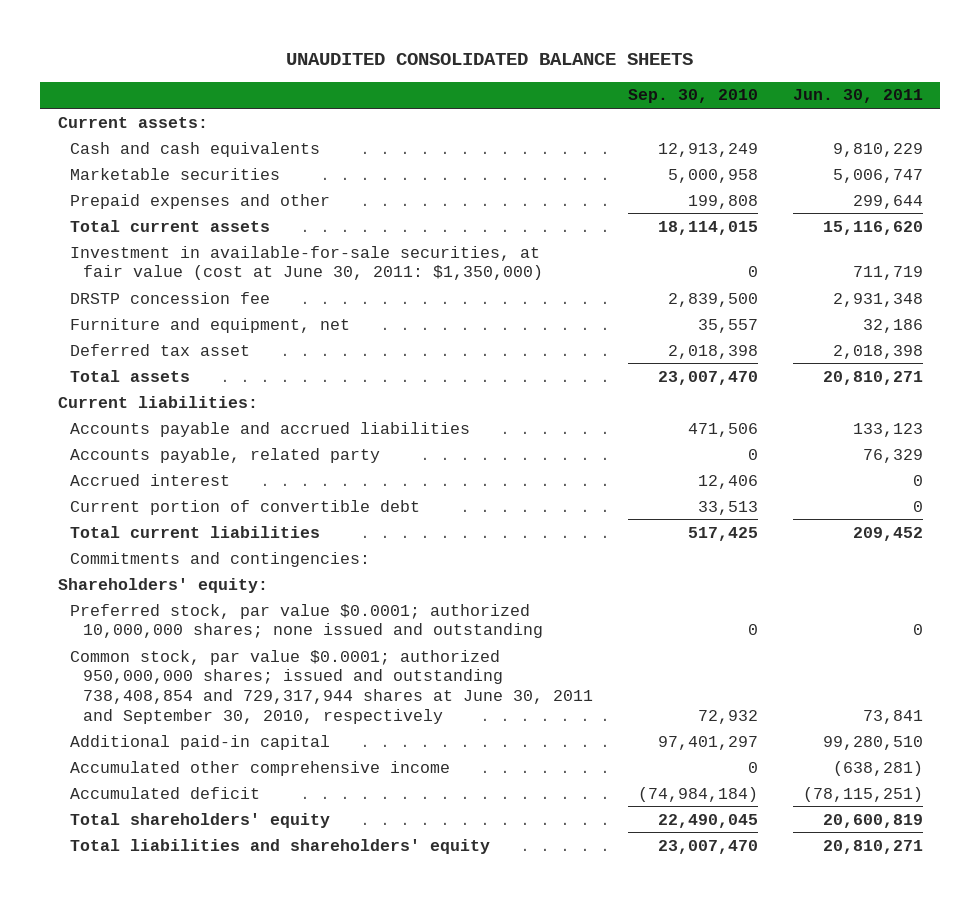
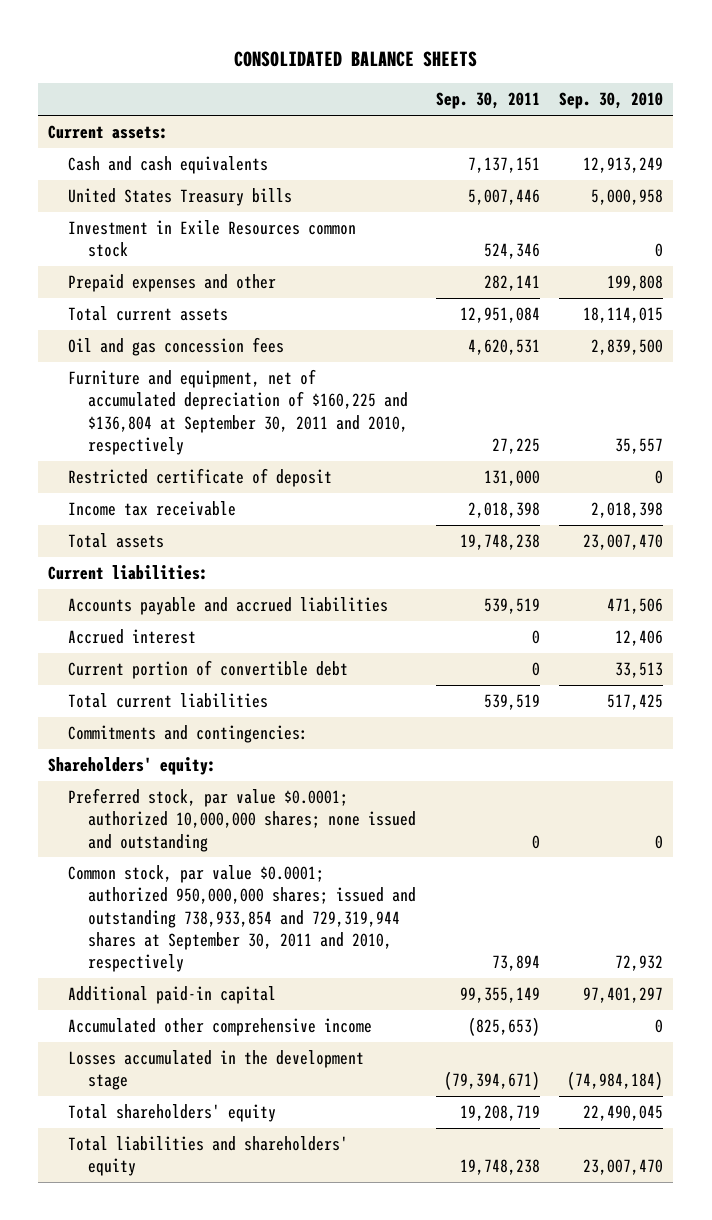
[286,53,694,66] UNAUDITED CONSOLIDATED BALANCE SHEETS -> [233,50,477,67] CONSOLIDATED BALANCE SHEETS
[792,89,923,104] Jun. 30, 2011 -> none
none -> [435,92,540,110] Sep. 30, 2011
[70,167,281,180] Marketable securities -> [67,188,292,207] United States Treasury bills
none -> [67,220,356,258] Investment in Exile Resources common stock
[70,245,543,281] Investment in available-for-sale securities, at fair value (cost at June 30, 2011: $1,350,000) -> none
[70,291,271,304] DRSTP concession fee -> [67,337,284,357] Oil and gas concession fees
[70,317,351,333] Furniture and equipment, net -> [67,369,408,455] Furniture and equipment, net of accumulated depreciation of $160,225 and $136,804 at September 30, 2011 and 2010, respectively
none -> [67,468,332,488] Restricted certificate of deposit
[70,343,251,356] Deferred tax asset -> [67,501,236,517] Income tax receivable
[70,447,381,463] Accounts payable, related party -> none
[70,649,593,724] Common stock, par value $0.0001; authorized 950,000,000 shares; issued and outstanding 738,408,854 and 729,317,944 shares at June 30, 2011 and September 30, 2010, respectively -> [67,865,416,973] Common stock, par value $0.0001; authorized 950,000,000 shares; issued and outstanding 738,933,854 and 729,319,944 shares at September 30, 2011 and 2010, respectively
[70,786,261,799] Accumulated deficit -> [67,1050,364,1091] Losses accumulated in the development stage

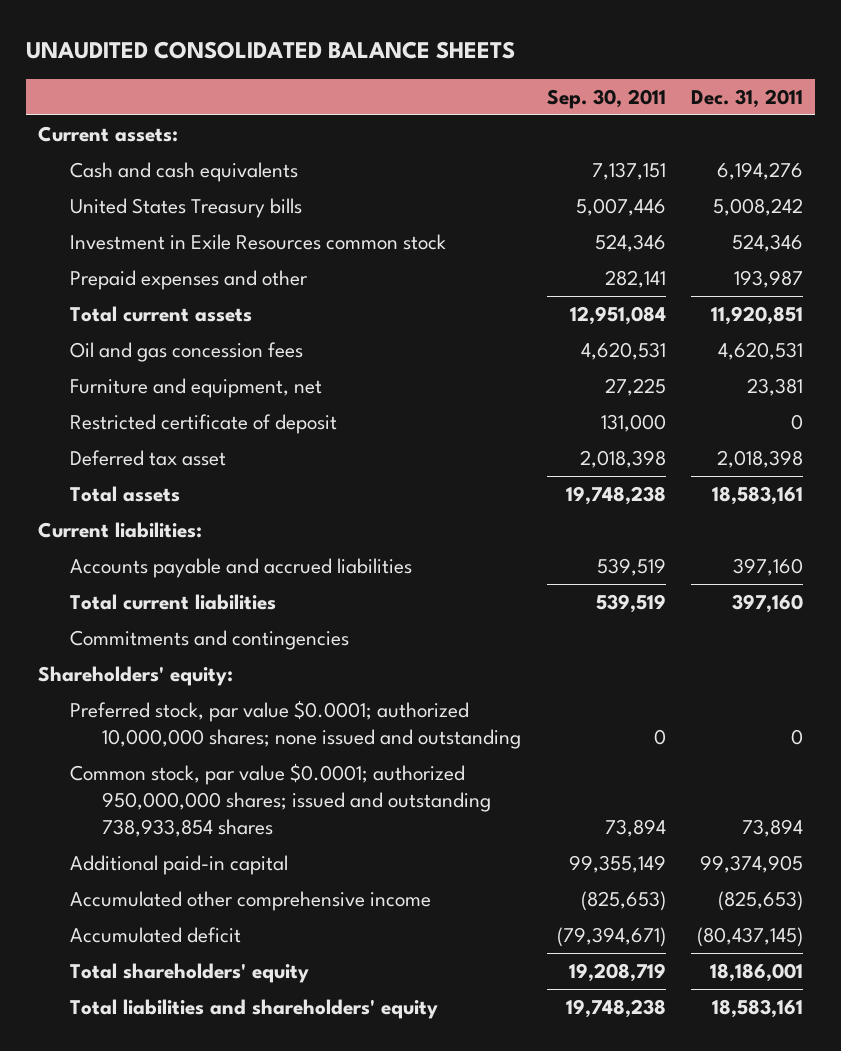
[233,50,477,67] CONSOLIDATED BALANCE SHEETS -> [25,40,515,59] UNAUDITED CONSOLIDATED BALANCE SHEETS
[559,92,664,110] Sep. 30, 2010 -> none
none -> [690,88,803,108] Dec. 31, 2011
[67,369,408,455] Furniture and equipment, net of accumulated depreciation of $160,225 and $136,804 at September 30, 2011 and 2010, respectively -> [70,377,323,398] Furniture and equipment, net
[67,501,236,517] Income tax receivable -> [70,449,227,466] Deferred tax asset
[67,629,196,645] Accrued interest -> none
[67,660,348,680] Current portion of convertible debt -> none
[67,725,308,744] Commitments and contingencies: -> [70,629,350,650] Commitments and contingencies
[67,865,416,973] Common stock, par value $0.0001; authorized 950,000,000 shares; issued and outstanding 738,933,854 and 729,319,944 shares at September 30, 2011 and 2010, respectively -> [70,762,492,837] Common stock, par value $0.0001; authorized 950,000,000 shares; issued and outstanding 738,933,854 shares
[67,1050,364,1091] Losses accumulated in the development stage -> [70,926,242,943] Accumulated deficit

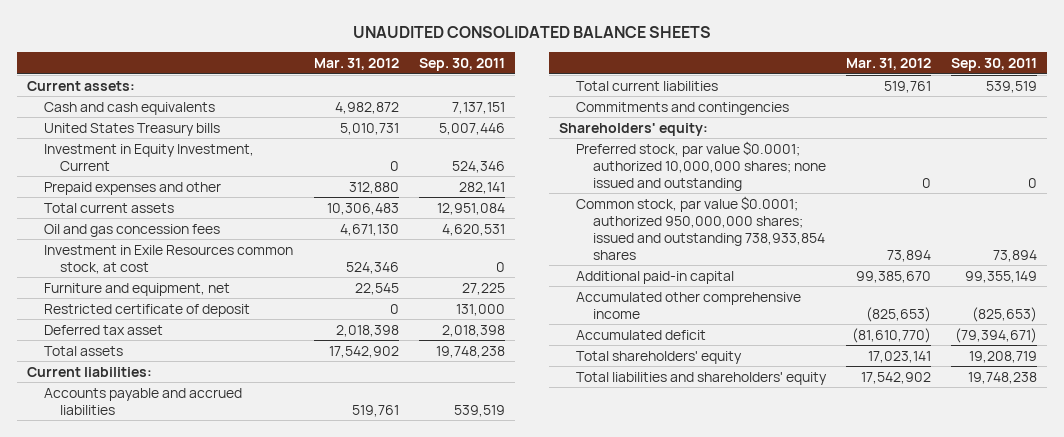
[690,88,803,108] Dec. 31, 2011 -> none
none -> [313,58,399,71] Mar. 31, 2012
[70,233,447,250] Investment in Exile Resources common stock -> [43,143,254,171] Investment in Equity Investment, Current
none -> [43,244,293,274] Investment in Exile Resources common stock, at cost

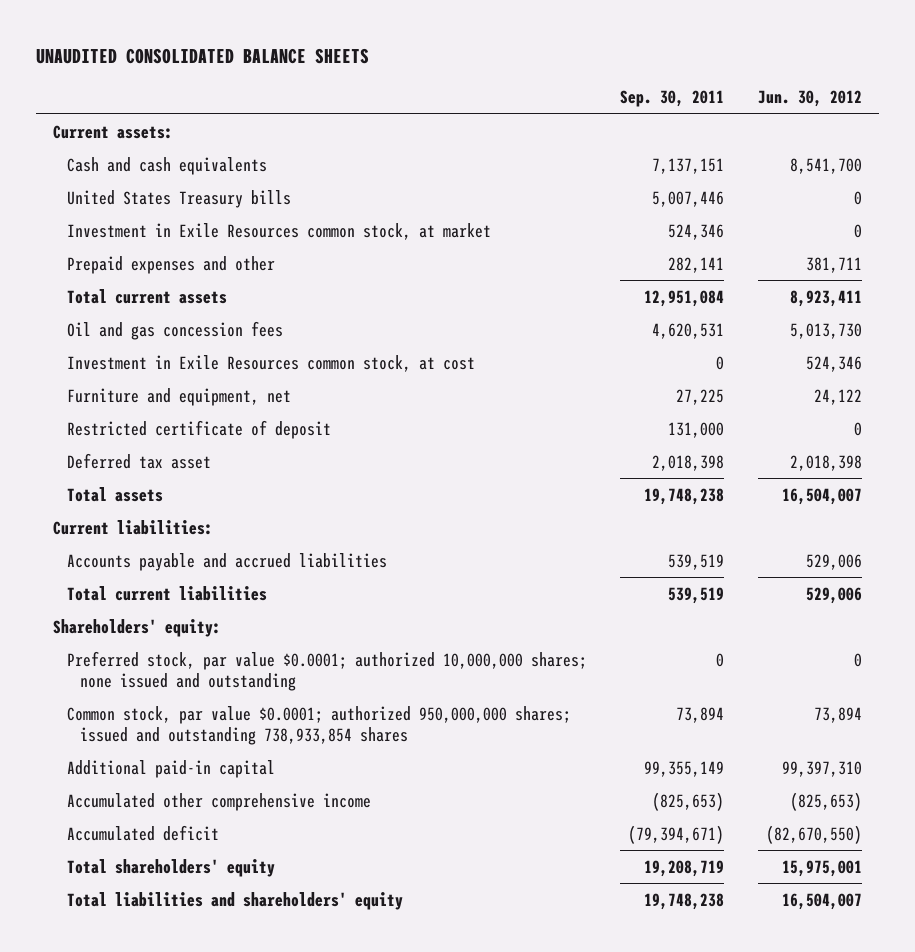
[313,58,399,71] Mar. 31, 2012 -> none
none -> [758,90,863,108] Jun. 30, 2012
[43,143,254,171] Investment in Equity Investment, Current -> [66,222,491,240] Investment in Exile Resources common stock, at market
[576,101,790,115] Commitments and contingencies -> none

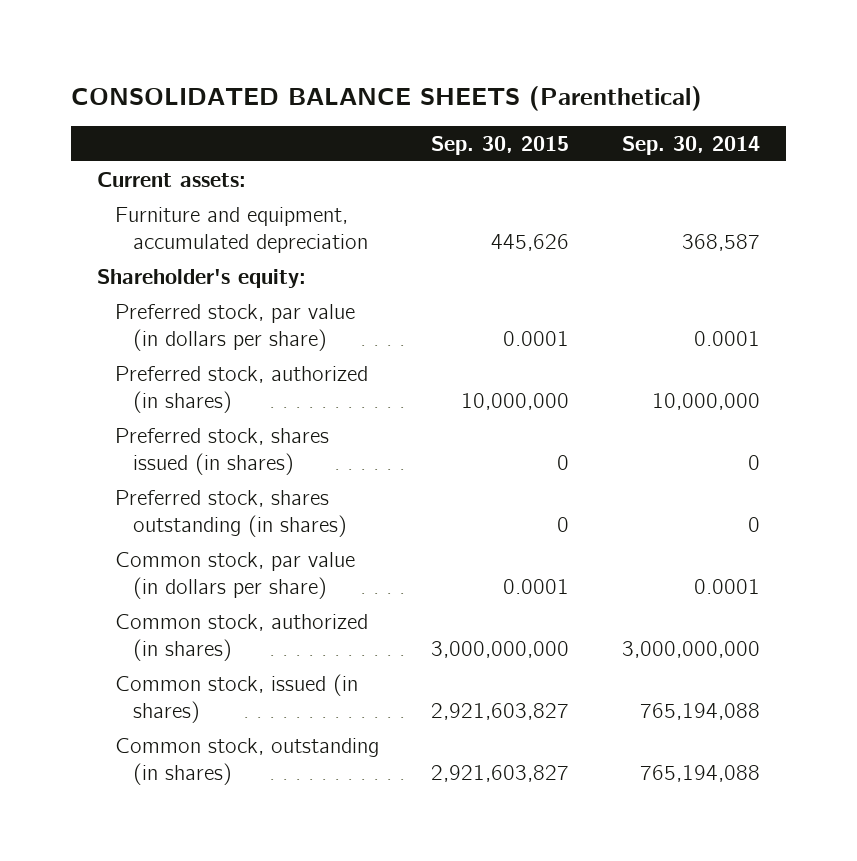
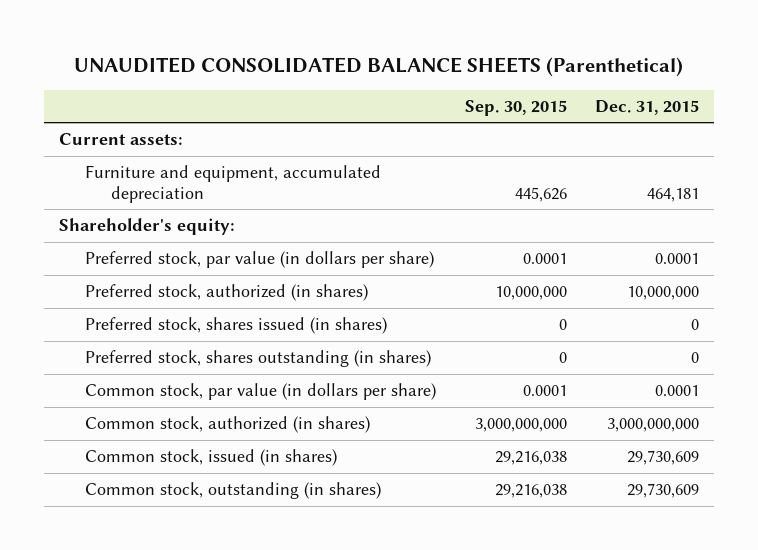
[71,85,703,111] CONSOLIDATED BALANCE SHEETS (Parenthetical) -> [73,57,683,78] UNAUDITED CONSOLIDATED BALANCE SHEETS (Parenthetical)
[621,135,760,155] Sep. 30, 2014 -> none
none -> [595,99,700,115] Dec. 31, 2015
[431,703,570,721] 2,921,603,827 -> [494,451,567,466] 29,216,038
[431,765,570,783] 2,921,603,827 -> [494,484,567,499] 29,216,038

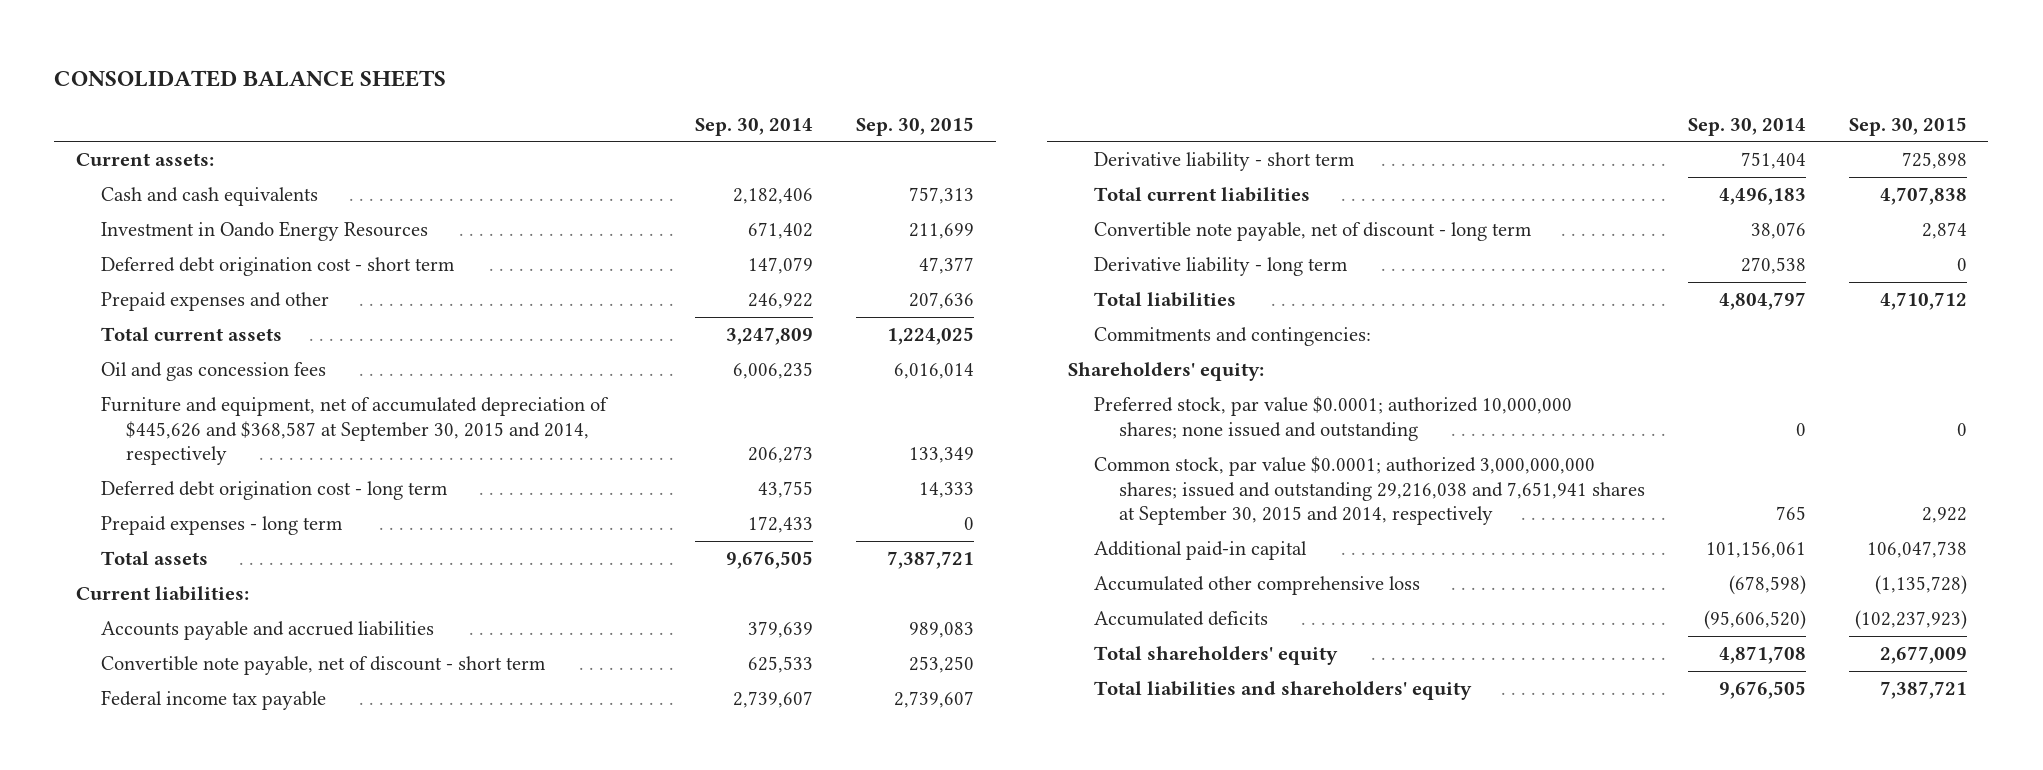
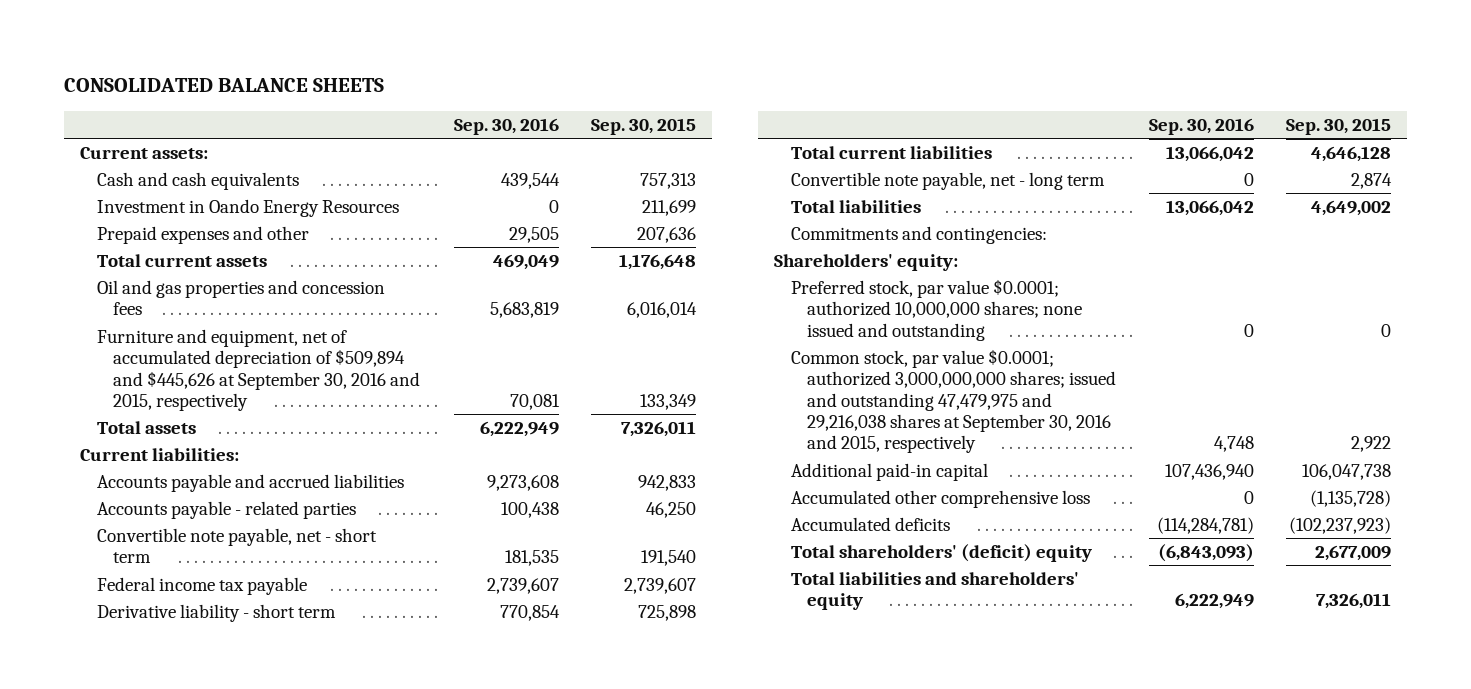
[695,117,814,136] Sep. 30, 2014 -> none
none -> [454,117,560,135] Sep. 30, 2016
[100,257,455,277] Deferred debt origination cost - short term -> none
[100,481,448,501] Deferred debt origination cost - long term -> none
[100,516,343,536] Prepaid expenses - long term -> none
[887,327,975,346] 1,224,025 -> [619,253,697,270] 1,176,648
[100,362,326,382] Oil and gas concession fees -> [96,279,385,316] Oil and gas properties and concession fees
[100,396,609,466] Furniture and equipment, net of accumulated depreciation of $445,626 and $368,587 at September 30, 2015 and 2014, respectively -> [96,328,421,411] Furniture and equipment, net of accumulated depreciation of $509,894 and $445,626 at September 30, 2016 and 2015, respectively
[887,551,975,570] 7,387,721 -> [621,420,697,437] 7,326,011
[909,622,975,639] 989,083 -> [638,474,697,491] 942,833
none -> [96,500,356,519] Accounts payable - related parties
[100,656,546,676] Convertible note payable, net of discount - short term -> [96,527,377,564] Convertible note payable, net - short term
[909,656,975,674] 253,250 -> [641,550,697,567] 191,540
[1093,257,1348,277] Derivative liability - long term -> none
[1879,187,1967,206] 4,707,838 -> [1310,145,1391,162] 4,646,128
[1093,222,1532,242] Convertible note payable, net of discount - long term -> [790,171,1105,190] Convertible note payable, net - long term
[1879,292,1967,311] 4,710,712 -> [1310,199,1391,216] 4,649,002
[1093,456,1645,526] Common stock, par value $0.0001; authorized 3,000,000,000 shares; issued and outstanding 29,216,038 and 7,651,941 shares at September 30, 2015 and 2014, respectively -> [790,348,1117,454] Common stock, par value $0.0001; authorized 3,000,000,000 shares; issued and outstanding 47,479,975 and 29,216,038 shares at September 30, 2016 and 2015, respectively
[1093,646,1338,666] Total shareholders' equity -> [790,543,1092,562] Total shareholders' (deficit) equity
[1879,681,1967,700] 7,387,721 -> [1315,593,1391,610] 7,326,011

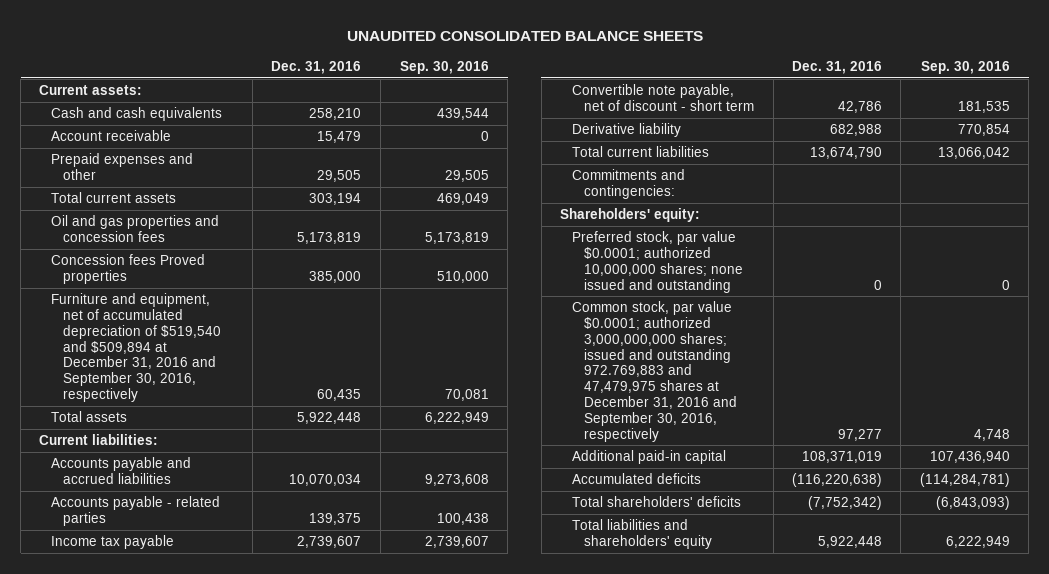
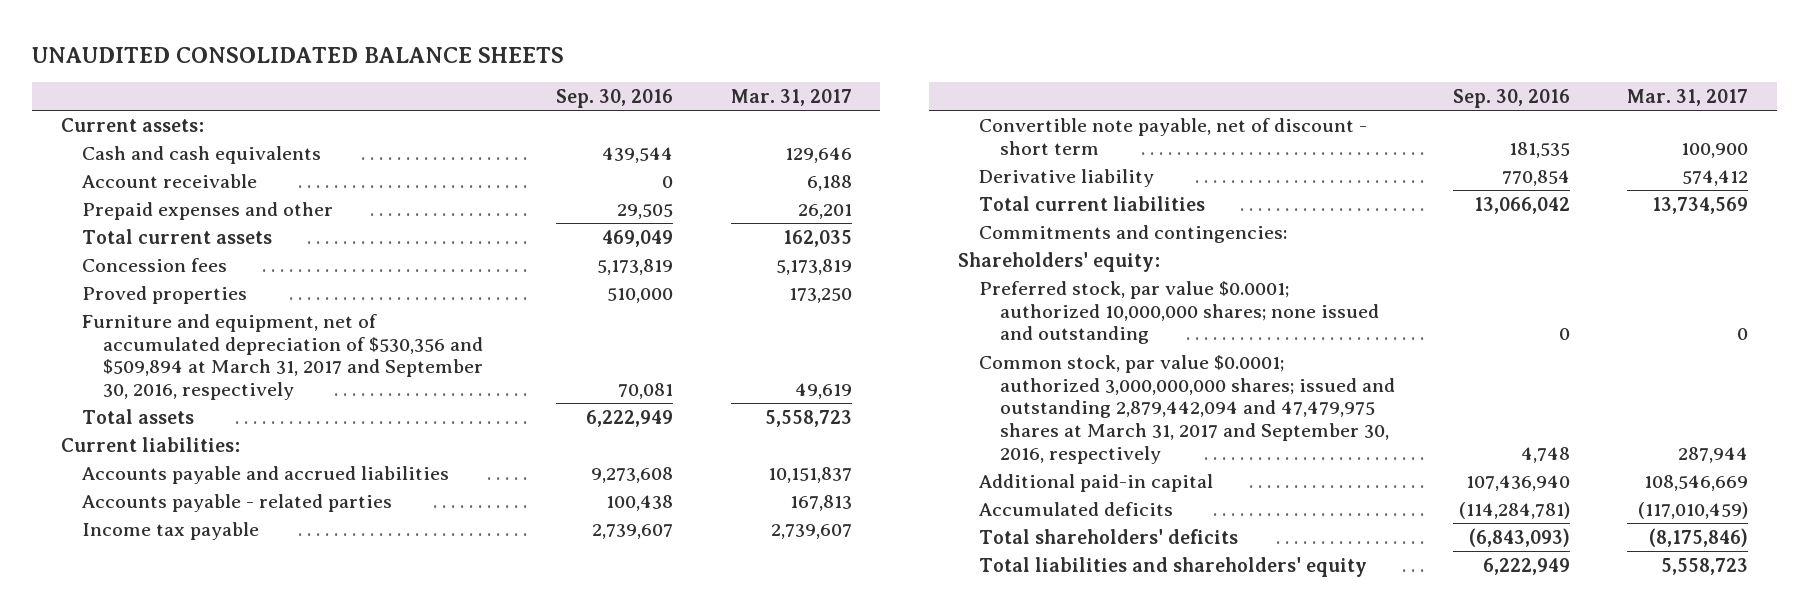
[271,60,362,74] Dec. 31, 2016 -> none
none -> [730,88,852,106] Mar. 31, 2017
[51,215,220,242] Oil and gas properties and concession fees -> [82,257,228,272] Concession fees
[51,254,206,284] Concession fees Proved properties -> [82,285,248,304] Proved properties
[51,293,222,403] Furniture and equipment, net of accumulated depreciation of $519,540 and $509,894 at December 31, 2016 and September 30, 2016, respectively -> [82,313,484,401] Furniture and equipment, net of accumulated depreciation of $530,356 and $509,894 at March 31, 2017 and September 30, 2016, respectively
[572,301,738,442] Common stock, par value $0.0001; authorized 3,000,000,000 shares; issued and outstanding 972.769,883 and 47,479,975 shares at December 31, 2016 and September 30, 2016, respectively -> [978,354,1395,464] Common stock, par value $0.0001; authorized 3,000,000,000 shares; issued and outstanding 2,879,442,094 and 47,479,975 shares at March 31, 2017 and September 30, 2016, respectively

